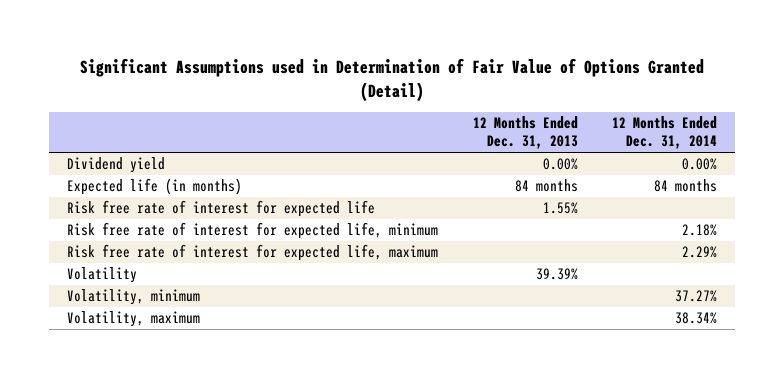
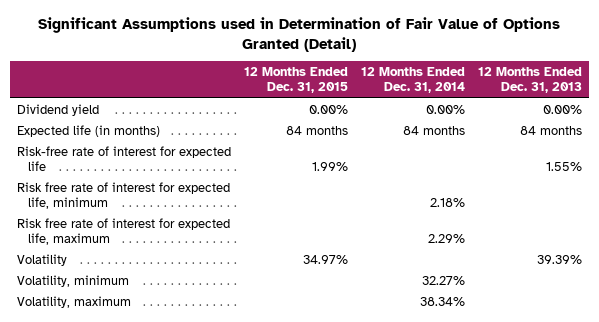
none -> [243,67,348,94] 12 Months Ended Dec. 31, 2015
[66,200,375,218] Risk free rate of interest for expected life -> [16,145,231,172] Risk-free rate of interest for expected life
[675,290,718,303] 37.27% -> [421,275,465,285] 32.27%

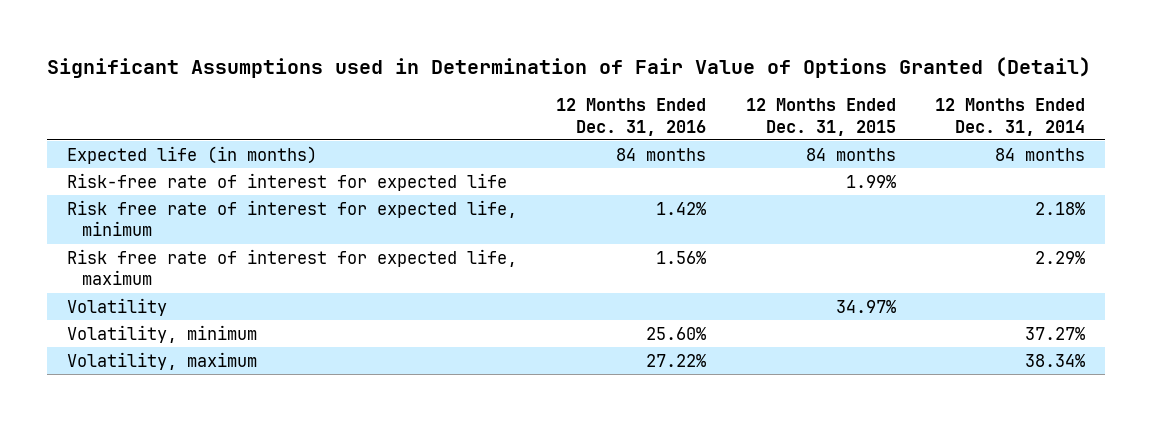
[477,67,582,94] 12 Months Ended Dec. 31, 2013 -> none
none -> [556,97,707,136] 12 Months Ended Dec. 31, 2016
[16,103,99,116] Dividend yield -> none
[421,275,465,285] 32.27% -> [1024,326,1085,340] 37.27%

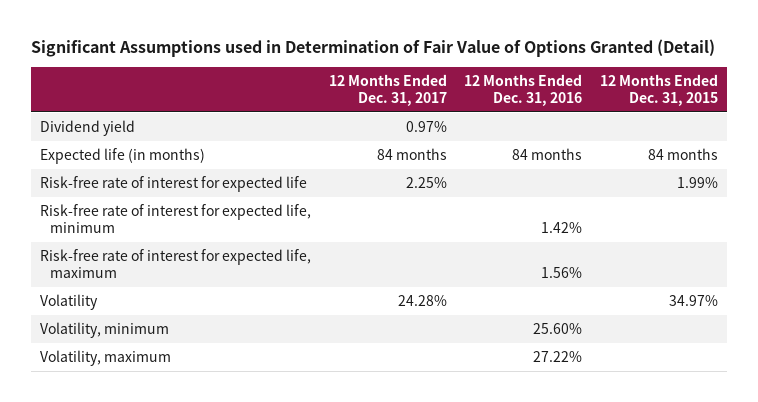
[934,97,1085,136] 12 Months Ended Dec. 31, 2014 -> none
none -> [328,73,447,106] 12 Months Ended Dec. 31, 2017
none -> [39,119,135,136] Dividend yield
[67,199,518,237] Risk free rate of interest for expected life, minimum -> [39,203,311,233] Risk-free rate of interest for expected life, minimum
[67,248,518,286] Risk free rate of interest for expected life, maximum -> [39,248,311,278] Risk-free rate of interest for expected life, maximum

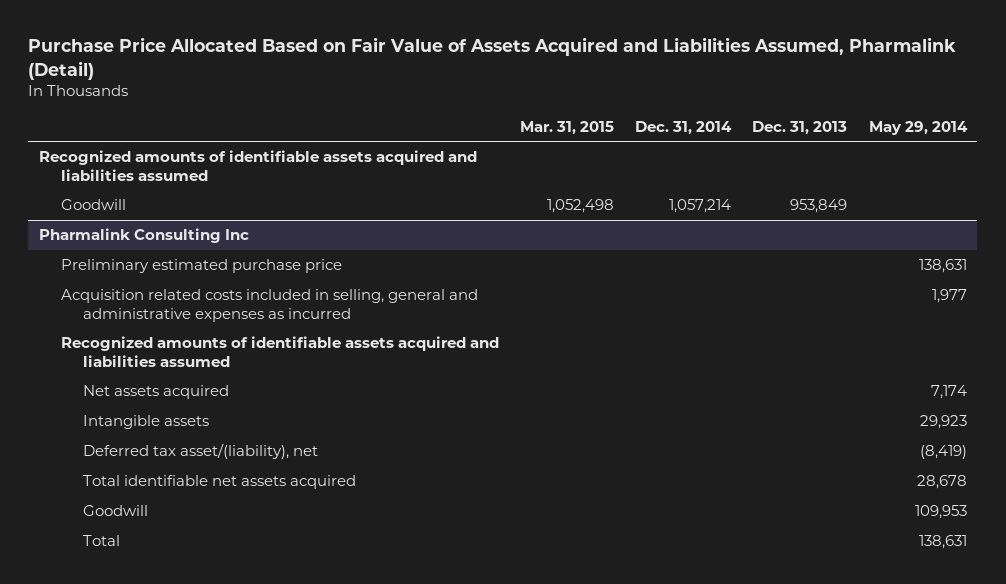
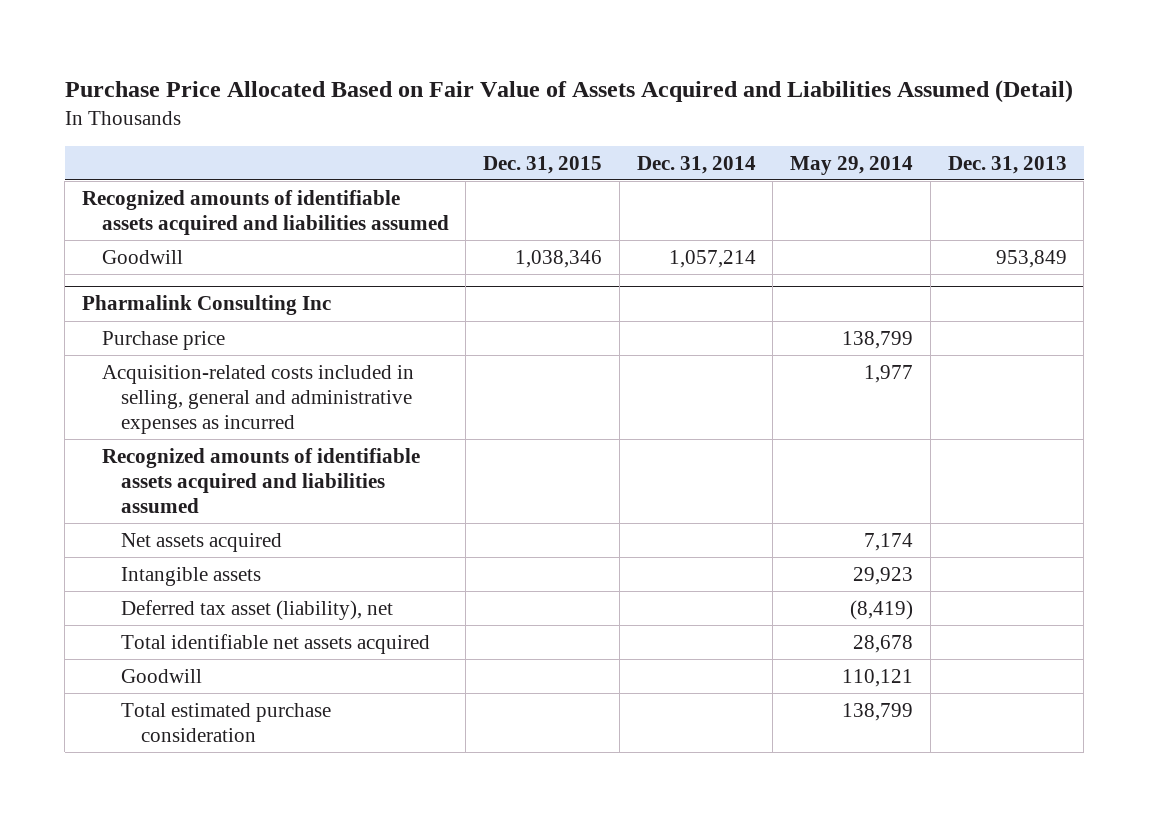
[28,37,957,80] Purchase Price Allocated Based on Fair Value of Assets Acquired and Liabilities Assumed, Pharmalink (Detail) -> [64,79,1073,103] Purchase Price Allocated Based on Fair Value of Assets Acquired and Liabilities Assumed (Detail)
[520,120,615,135] Mar. 31, 2015 -> none
none -> [483,155,603,174] Dec. 31, 2015
[60,259,342,274] Preliminary estimated purchase price -> [101,330,225,350] Purchase price
[918,259,967,274] 138,631 -> [842,330,914,349] 138,799
[60,289,478,322] Acquisition related costs included in selling, general and administrative expenses as incurred -> [101,364,414,434] Acquisition-related costs included in selling, general and administrative expenses as incurred
[82,443,318,460] Deferred tax asset/(liability), net -> [121,599,394,620] Deferred tax asset (liability), net
[82,535,120,547] Total -> none
[914,505,967,520] 109,953 -> [842,668,914,687] 110,121
none -> [121,702,332,742] Total estimated purchase consideration

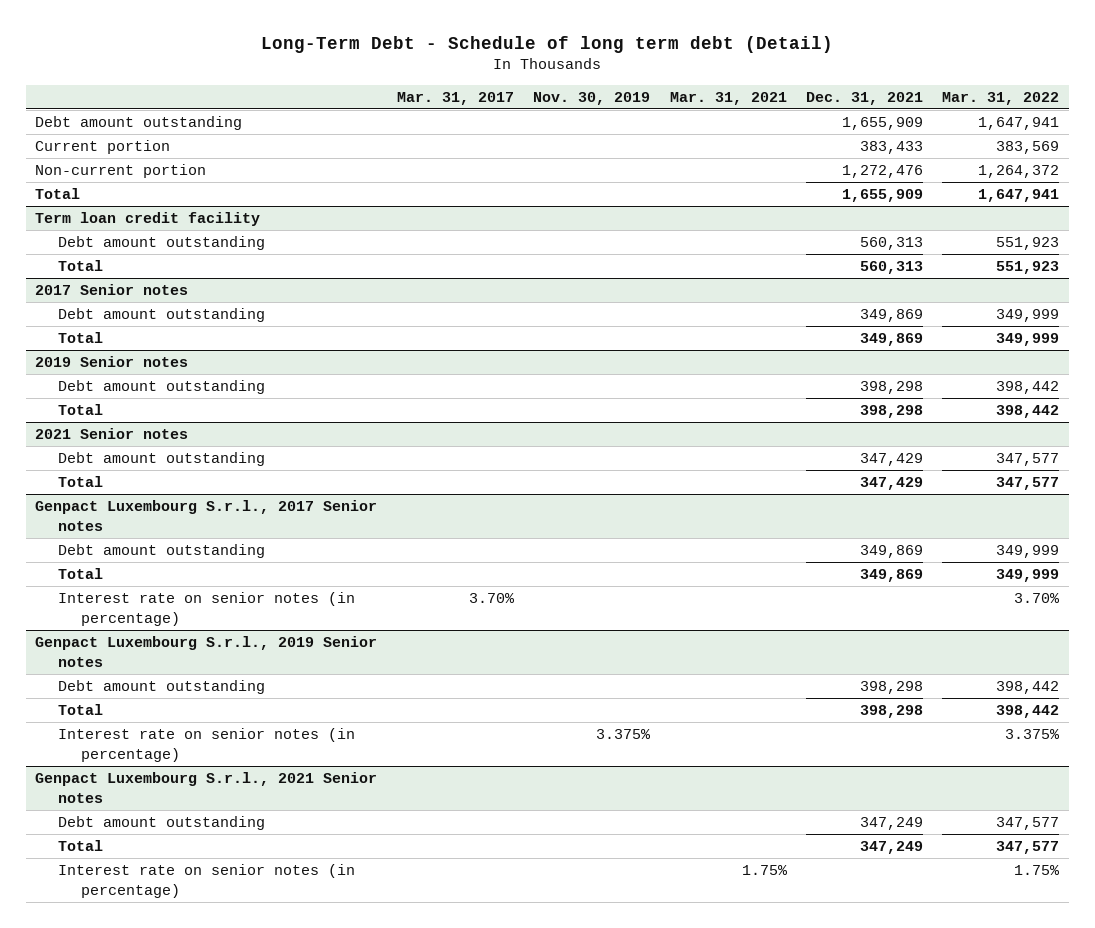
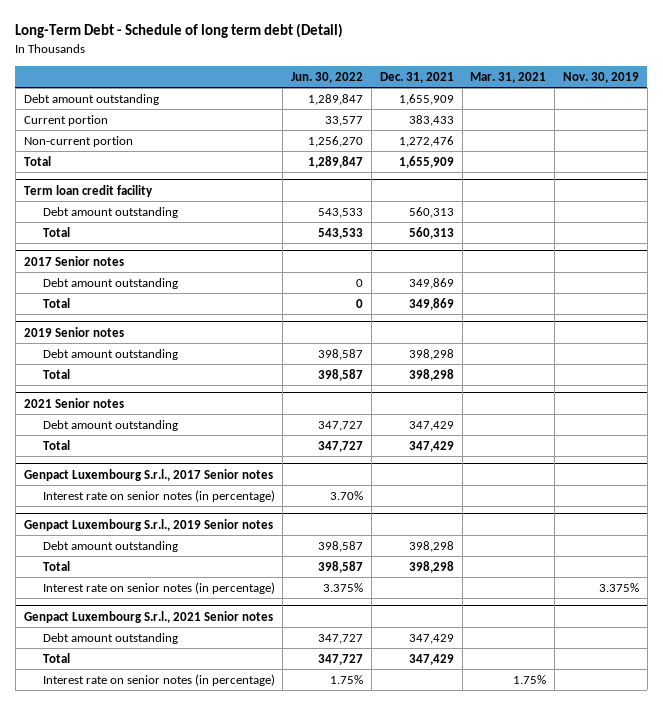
[396,91,514,105] Mar. 31, 2017 -> none
[942,91,1060,105] Mar. 31, 2022 -> none
none -> [291,71,364,83] Jun. 30, 2022
[58,544,266,559] Debt amount outstanding -> none
[58,568,104,580] Total -> none
[859,817,923,831] 347,249 -> [408,633,454,644] 347,429
[859,841,923,855] 347,249 -> [408,653,454,665] 347,429

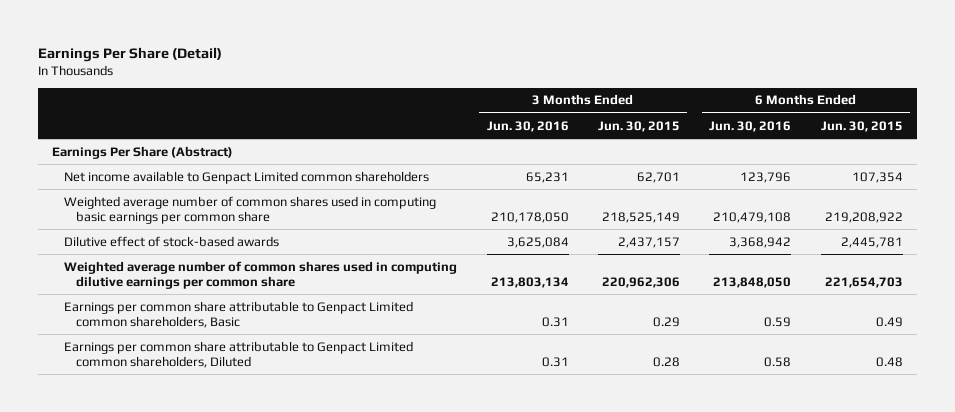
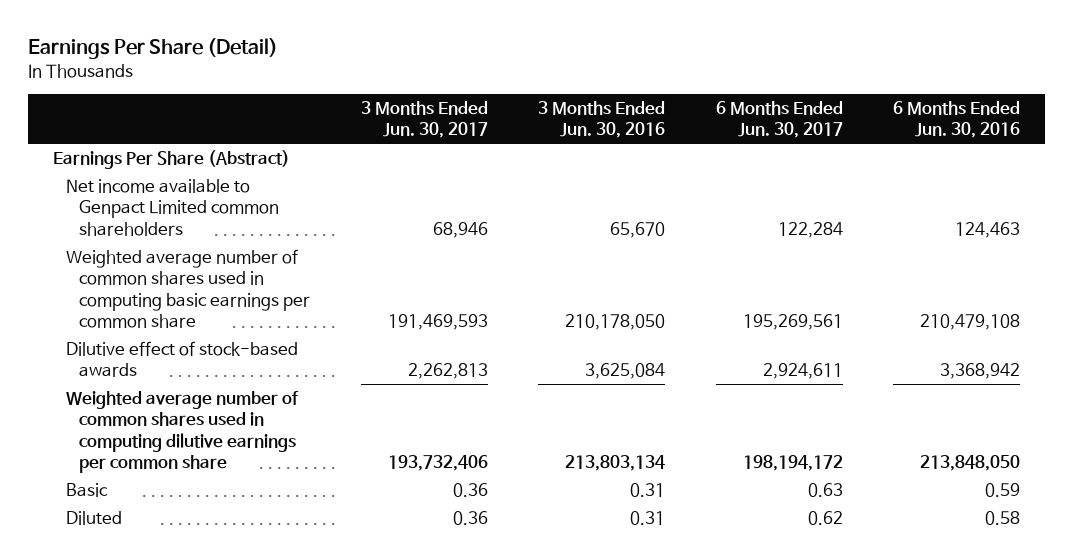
[598,120,681,132] Jun. 30, 2015 -> none
[820,120,903,132] Jun. 30, 2015 -> none
none -> [360,100,488,139] 3 Months Ended Jun. 30, 2017
none -> [715,100,843,139] 6 Months Ended Jun. 30, 2017
[525,171,569,183] 65,231 -> [610,221,666,238] 65,670
[740,171,792,183] 123,796 -> [955,221,1021,238] 124,463
[64,300,414,328] Earnings per common share attributable to Genpact Limited common shareholders, Basic -> [66,483,109,498] Basic
[64,340,414,368] Earnings per common share attributable to Genpact Limited common shareholders, Diluted -> [66,511,123,526] Diluted

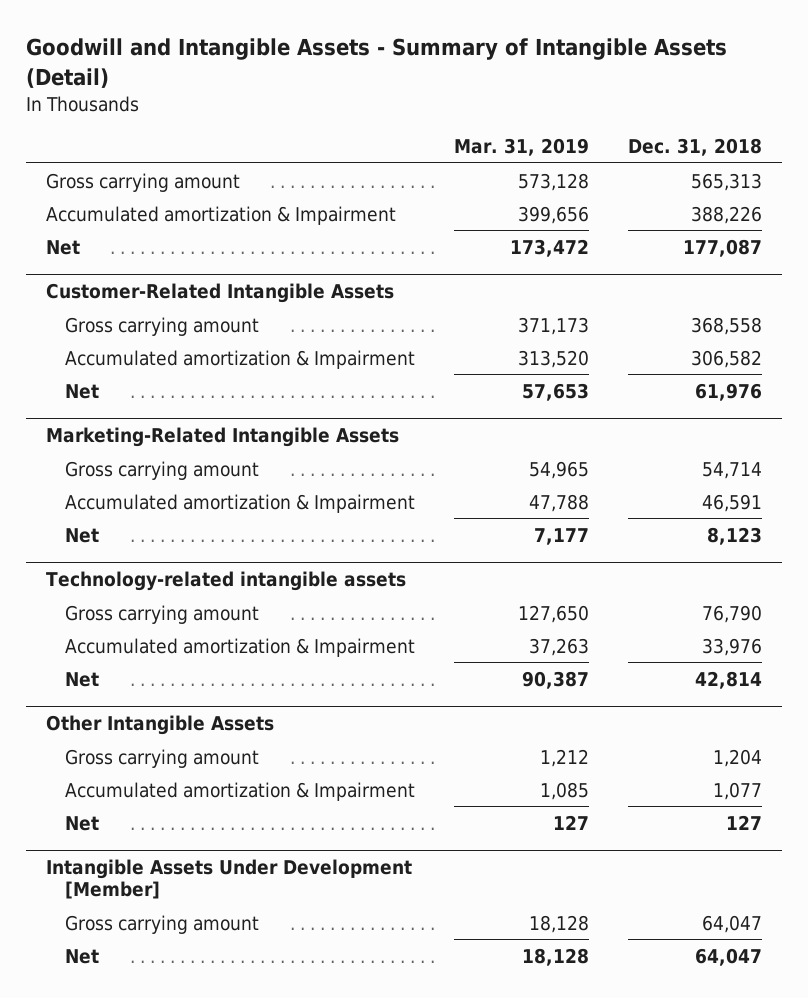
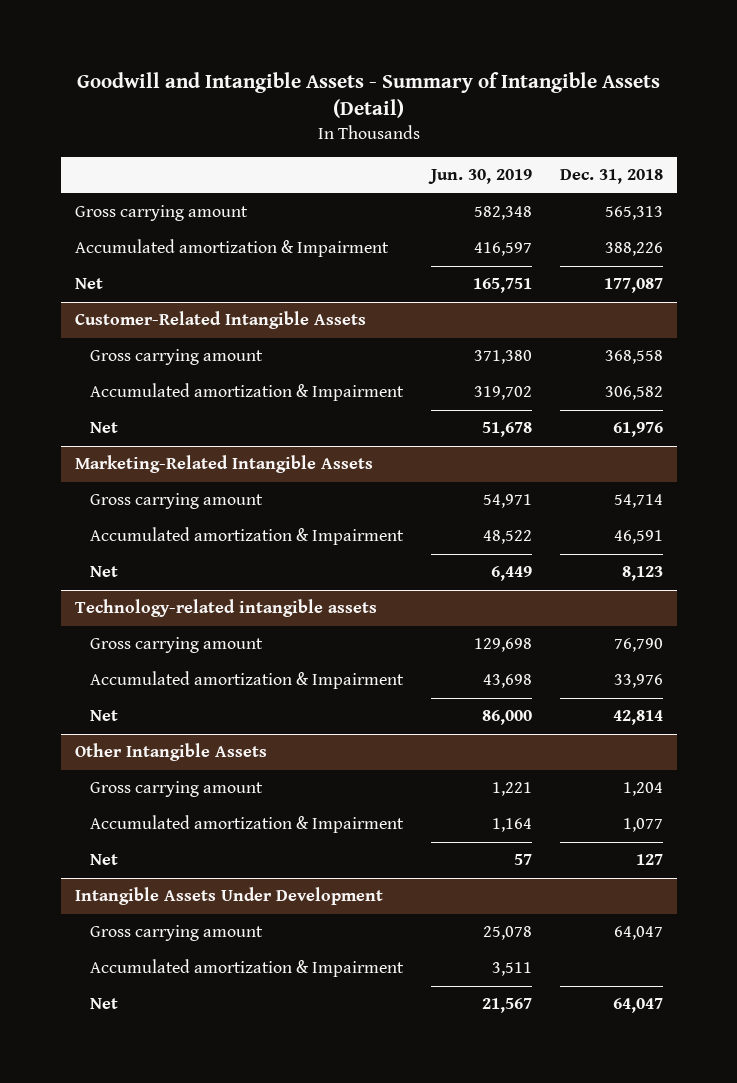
[454,138,590,157] Mar. 31, 2019 -> none
none -> [427,169,532,185] Jun. 30, 2019
[45,858,412,900] Intangible Assets Under Development [Member] -> [74,887,383,906] Intangible Assets Under Development
none -> [90,959,405,978] Accumulated amortization & Impairment

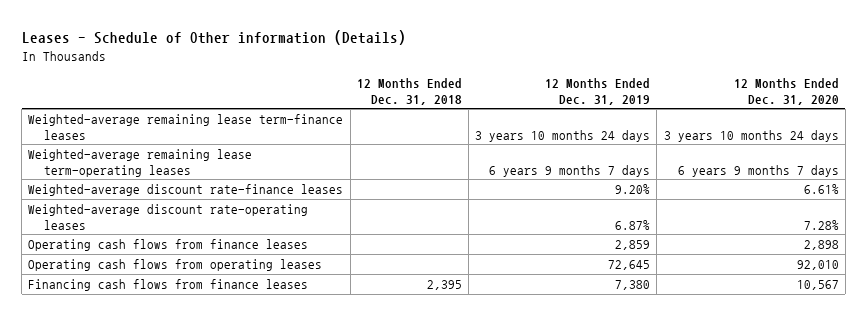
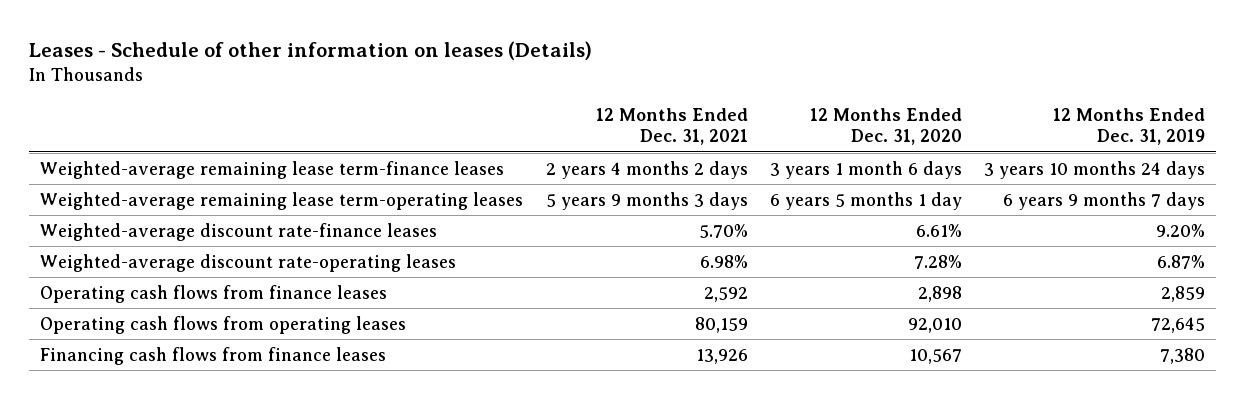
[21,30,406,46] Leases - Schedule of Other information (Details) -> [29,40,593,60] Leases - Schedule of other information on leases (Details)
[356,78,462,105] 12 Months Ended Dec. 31, 2018 -> none
none -> [595,108,748,146] 12 Months Ended Dec. 31, 2021
[663,129,839,142] 3 years 10 months 24 days -> [769,160,962,179] 3 years 1 month 6 days
[677,164,839,177] 6 years 9 months 7 days -> [769,191,962,210] 6 years 5 months 1 day

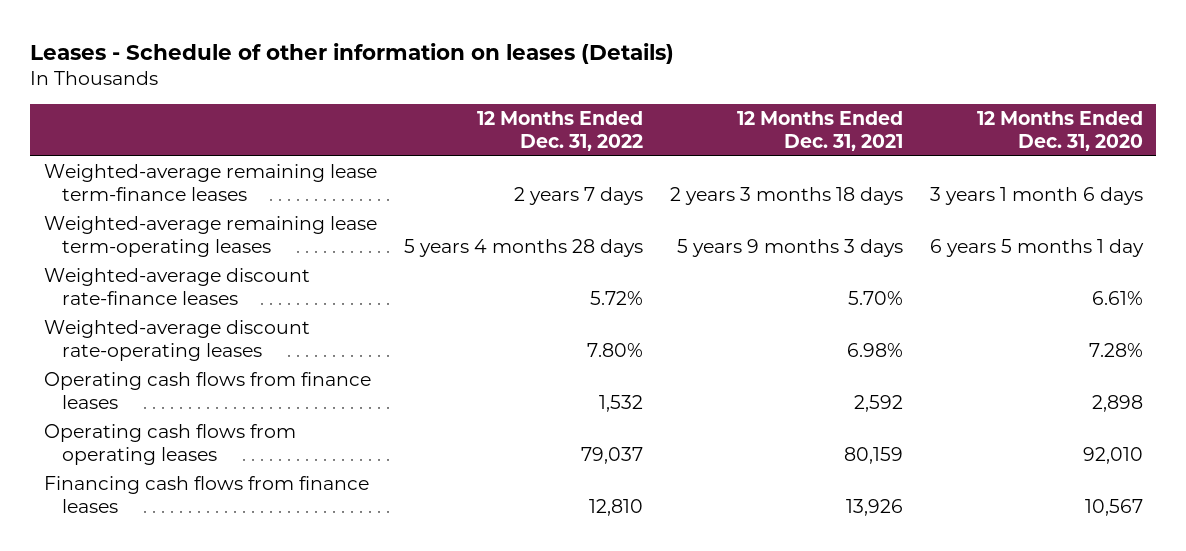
[1053,108,1206,146] 12 Months Ended Dec. 31, 2019 -> none
none -> [476,111,643,151] 12 Months Ended Dec. 31, 2022
[545,160,748,179] 2 years 4 months 2 days -> [669,186,903,205] 2 years 3 months 18 days

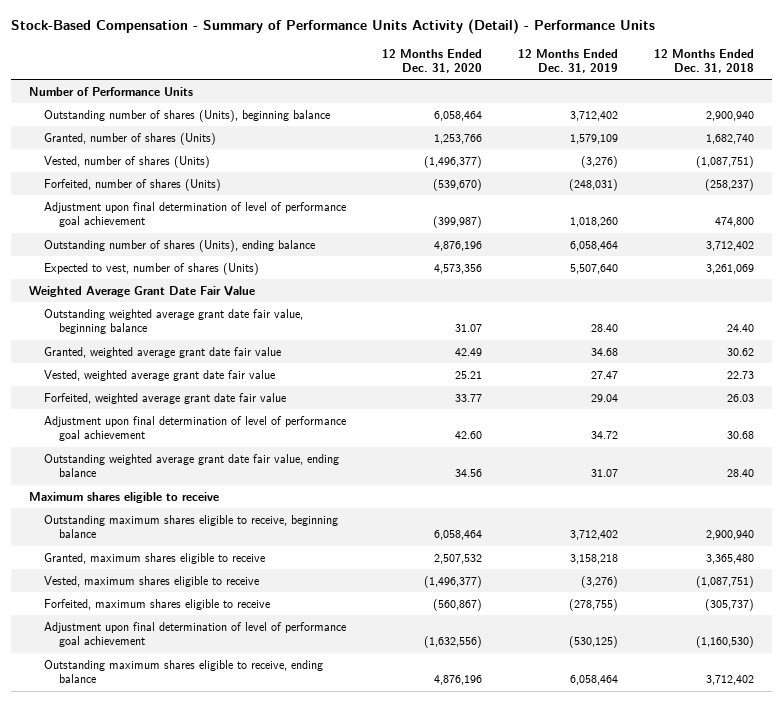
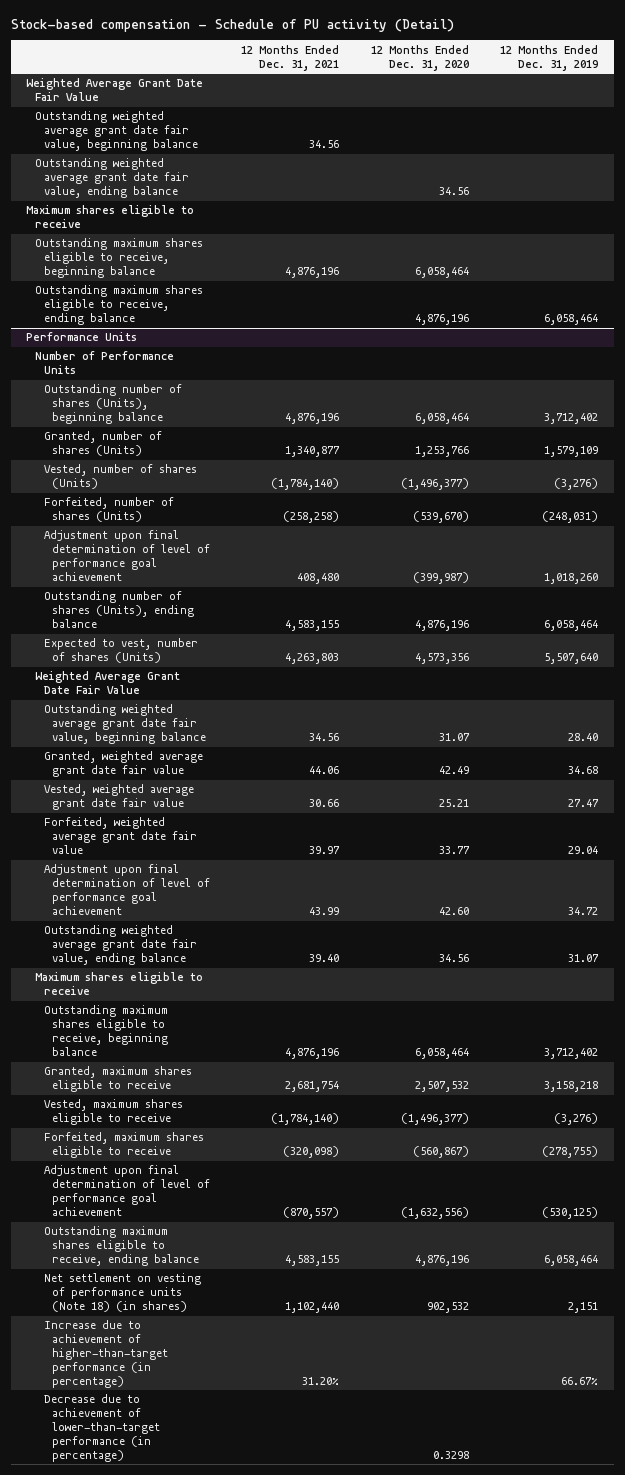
[10,18,655,34] Stock-Based Compensation - Summary of Performance Units Activity (Detail) - Performance Units -> [10,18,454,32] Stock-based compensation - Schedule of PU activity (Detail)
[654,48,755,74] 12 Months Ended Dec. 31, 2018 -> none
none -> [241,44,340,71] 12 Months Ended Dec. 31, 2021
none -> [26,78,204,102] Weighted Average Grant Date Fair Value
none -> [34,111,198,152] Outstanding weighted average grant date fair value, beginning balance
none -> [34,158,189,199] Outstanding weighted average grant date fair value, ending balance
none -> [26,205,195,229] Maximum shares eligible to receive
none -> [34,238,203,279] Outstanding maximum shares eligible to receive, beginning balance
none -> [34,285,203,326] Outstanding maximum shares eligible to receive, ending balance
none -> [26,332,138,342] Performance Units
none -> [43,1273,201,1313] Net settlement on vesting of performance units (Note 18) (in shares)
none -> [43,1320,169,1388] Increase due to achievement of higher-than-target performance (in percentage)
none -> [43,1394,161,1462] Decrease due to achievement of lower-than-target performance (in percentage)

